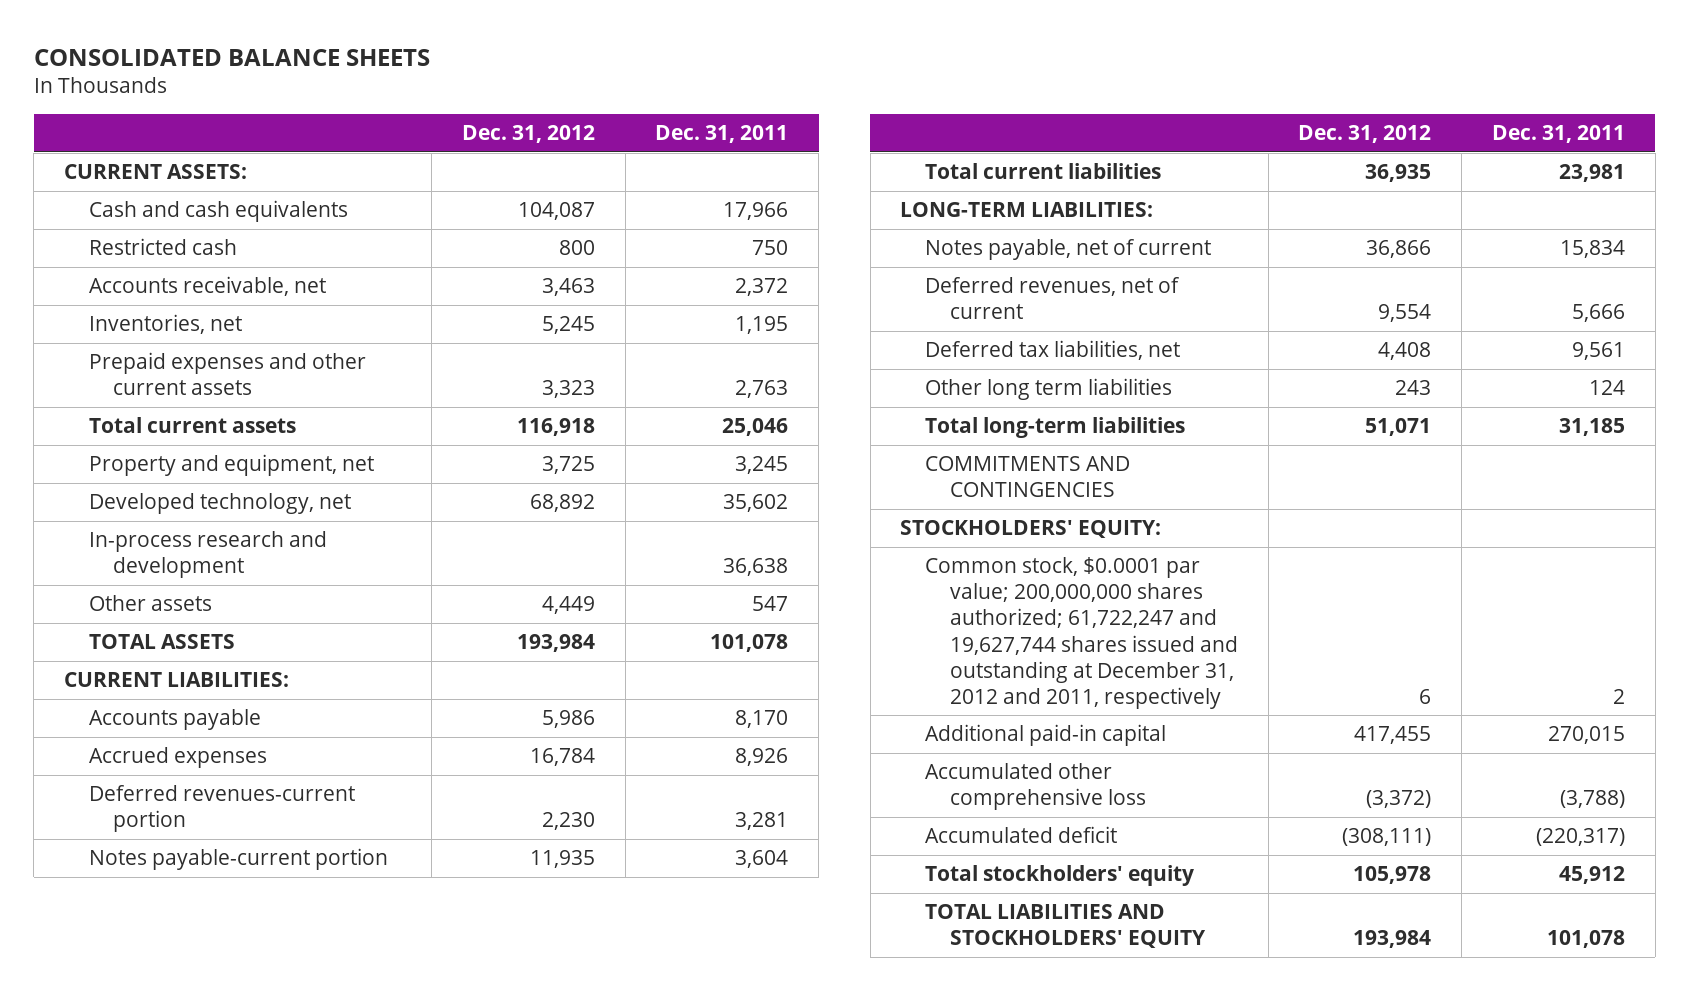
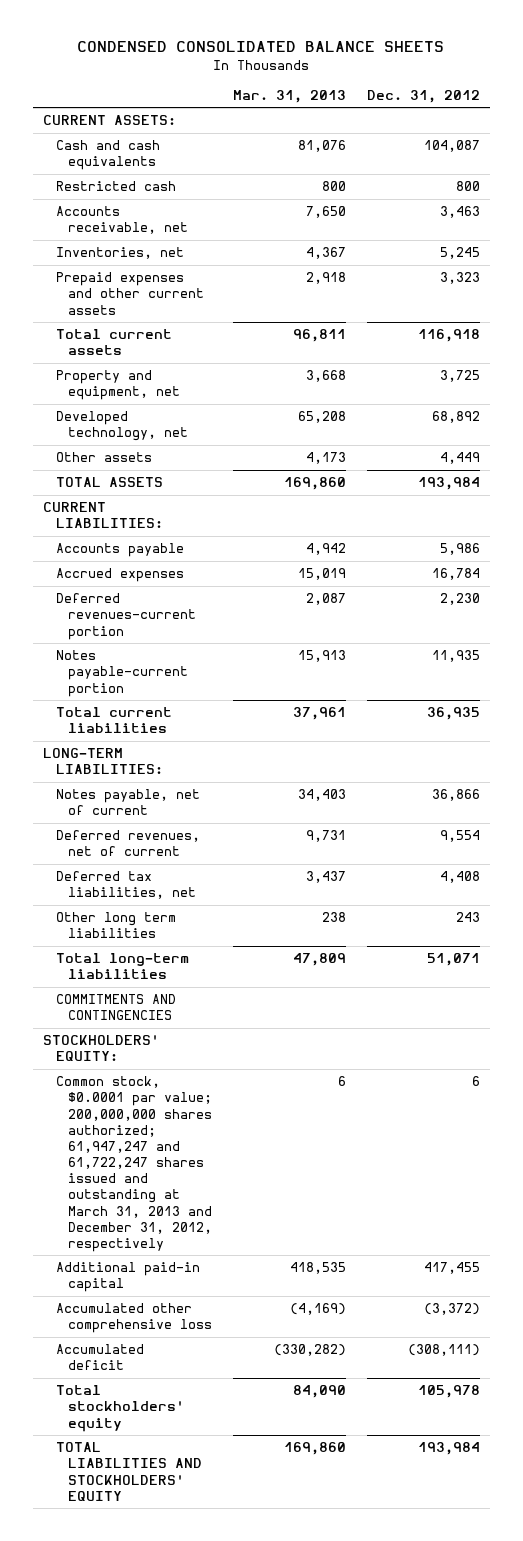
[33,48,430,66] CONSOLIDATED BALANCE SHEETS -> [77,41,445,53] CONDENSED CONSOLIDATED BALANCE SHEETS
[655,125,789,144] Dec. 31, 2011 -> none
none -> [233,89,347,103] Mar. 31, 2013
[88,531,327,579] In-process research and development -> none
[925,557,1239,709] Common stock, $0.0001 par value; 200,000,000 shares authorized; 61,722,247 and 19,627,744 shares issued and outstanding at December 31, 2012 and 2011, respectively -> [55,1076,213,1252] Common stock, $0.0001 par value; 200,000,000 shares authorized; 61,947,247 and 61,722,247 shares issued and outstanding at March 31, 2013 and December 31, 2012, respectively

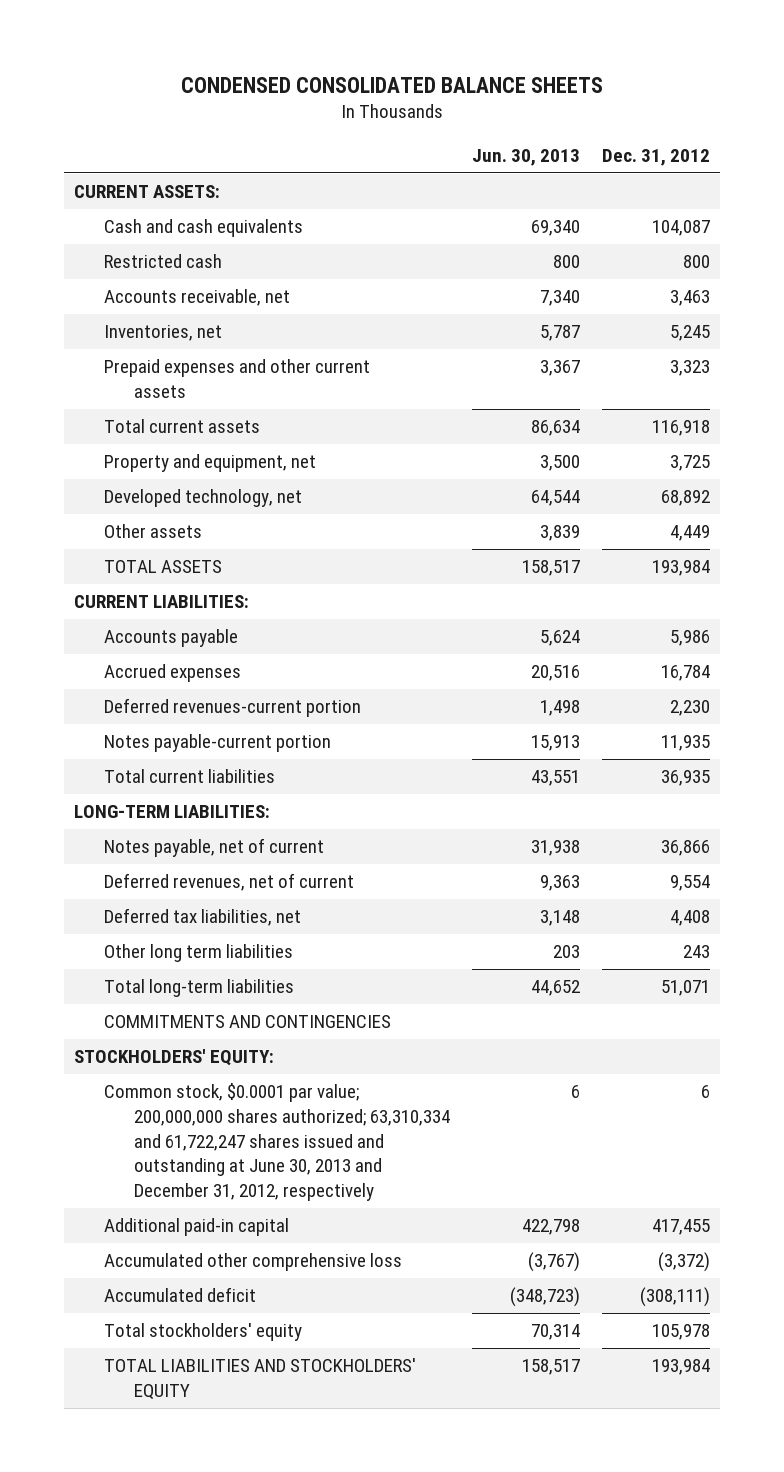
[233,89,347,103] Mar. 31, 2013 -> none
none -> [471,148,580,166] Jun. 30, 2013
[55,1076,213,1252] Common stock, $0.0001 par value; 200,000,000 shares authorized; 61,947,247 and 61,722,247 shares issued and outstanding at March 31, 2013 and December 31, 2012, respectively -> [104,1083,451,1201] Common stock, $0.0001 par value; 200,000,000 shares authorized; 63,310,334 and 61,722,247 shares issued and outstanding at June 30, 2013 and December 31, 2012, respectively

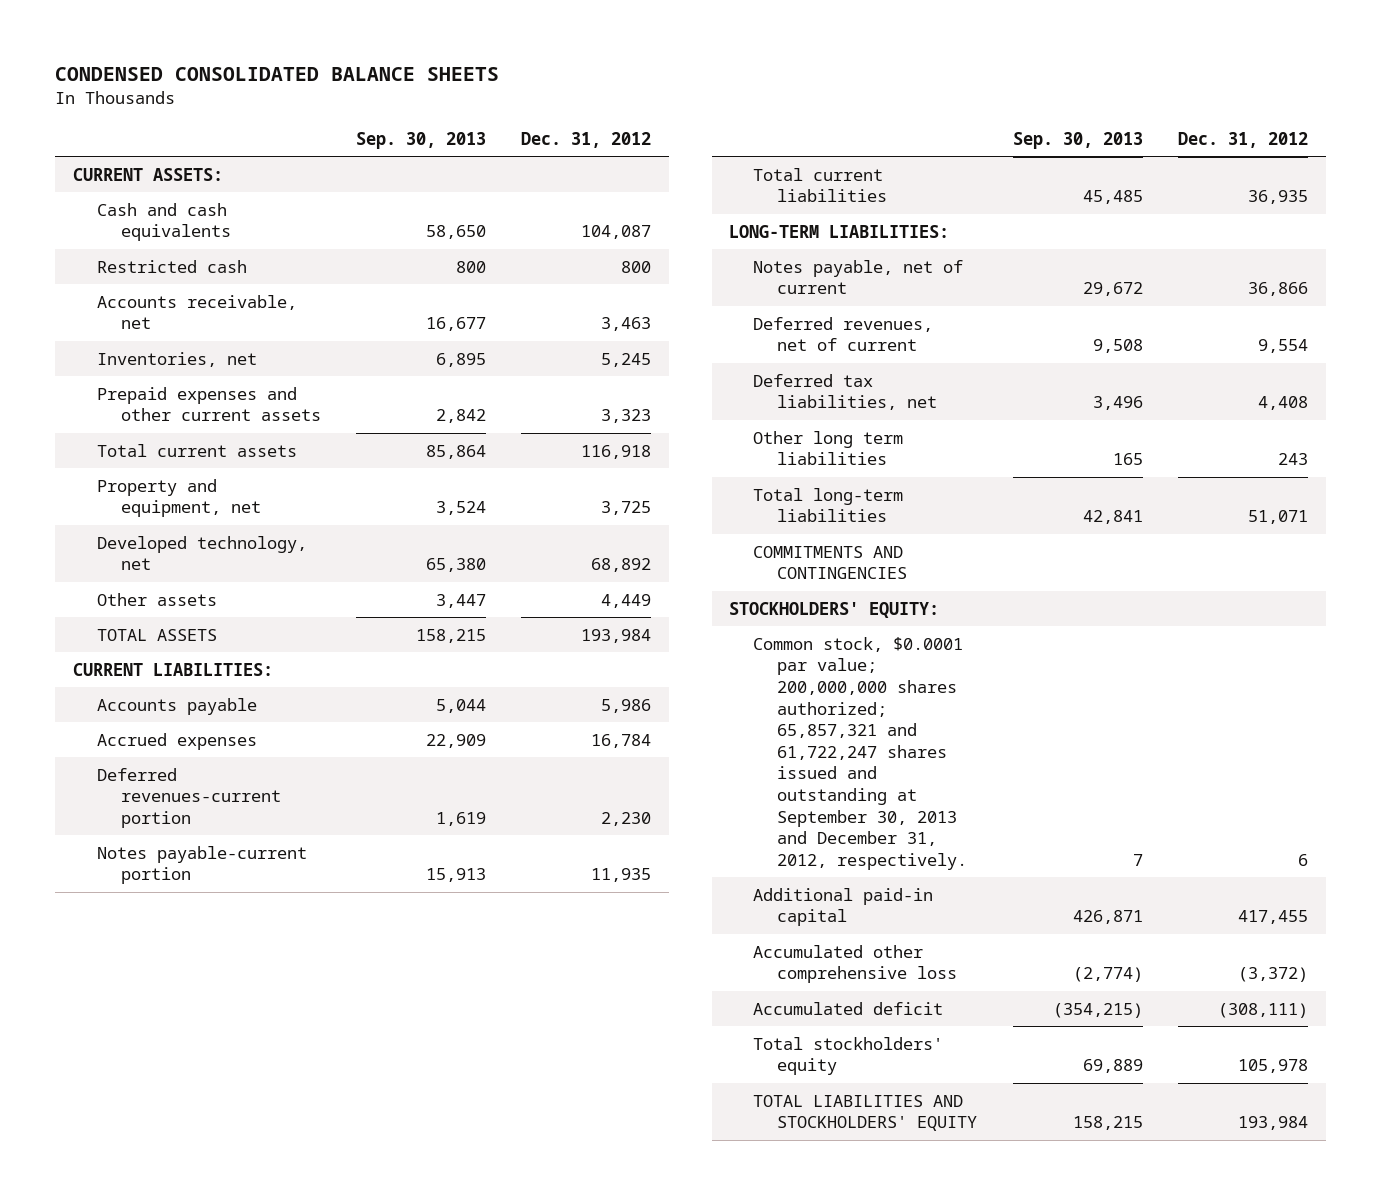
[471,148,580,166] Jun. 30, 2013 -> none
none -> [356,131,487,149] Sep. 30, 2013
[104,1083,451,1201] Common stock, $0.0001 par value; 200,000,000 shares authorized; 63,310,334 and 61,722,247 shares issued and outstanding at June 30, 2013 and December 31, 2012, respectively -> [753,636,968,871] Common stock, $0.0001 par value; 200,000,000 shares authorized; 65,857,321 and 61,722,247 shares issued and outstanding at September 30, 2013 and December 31, 2012, respectively.

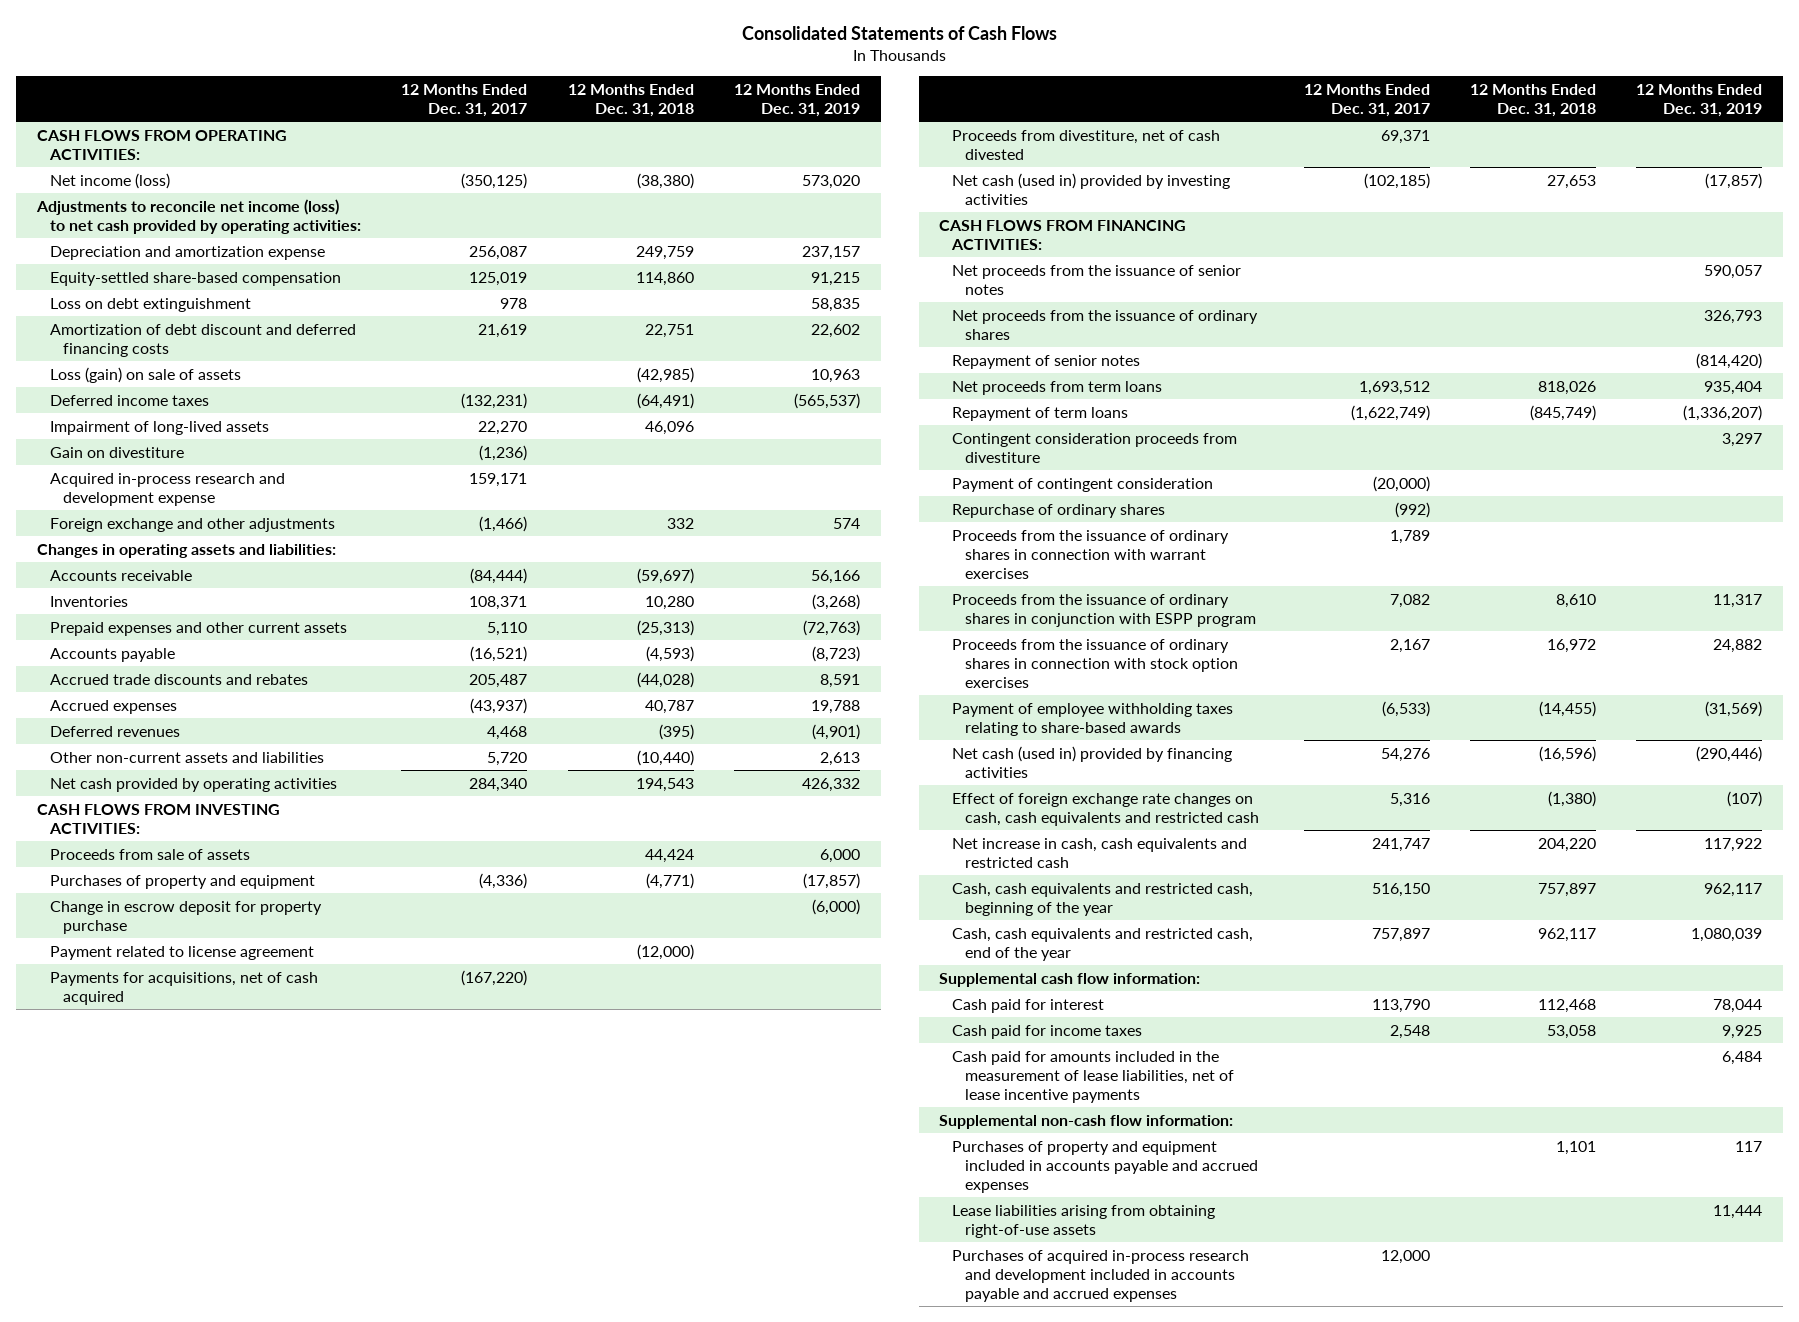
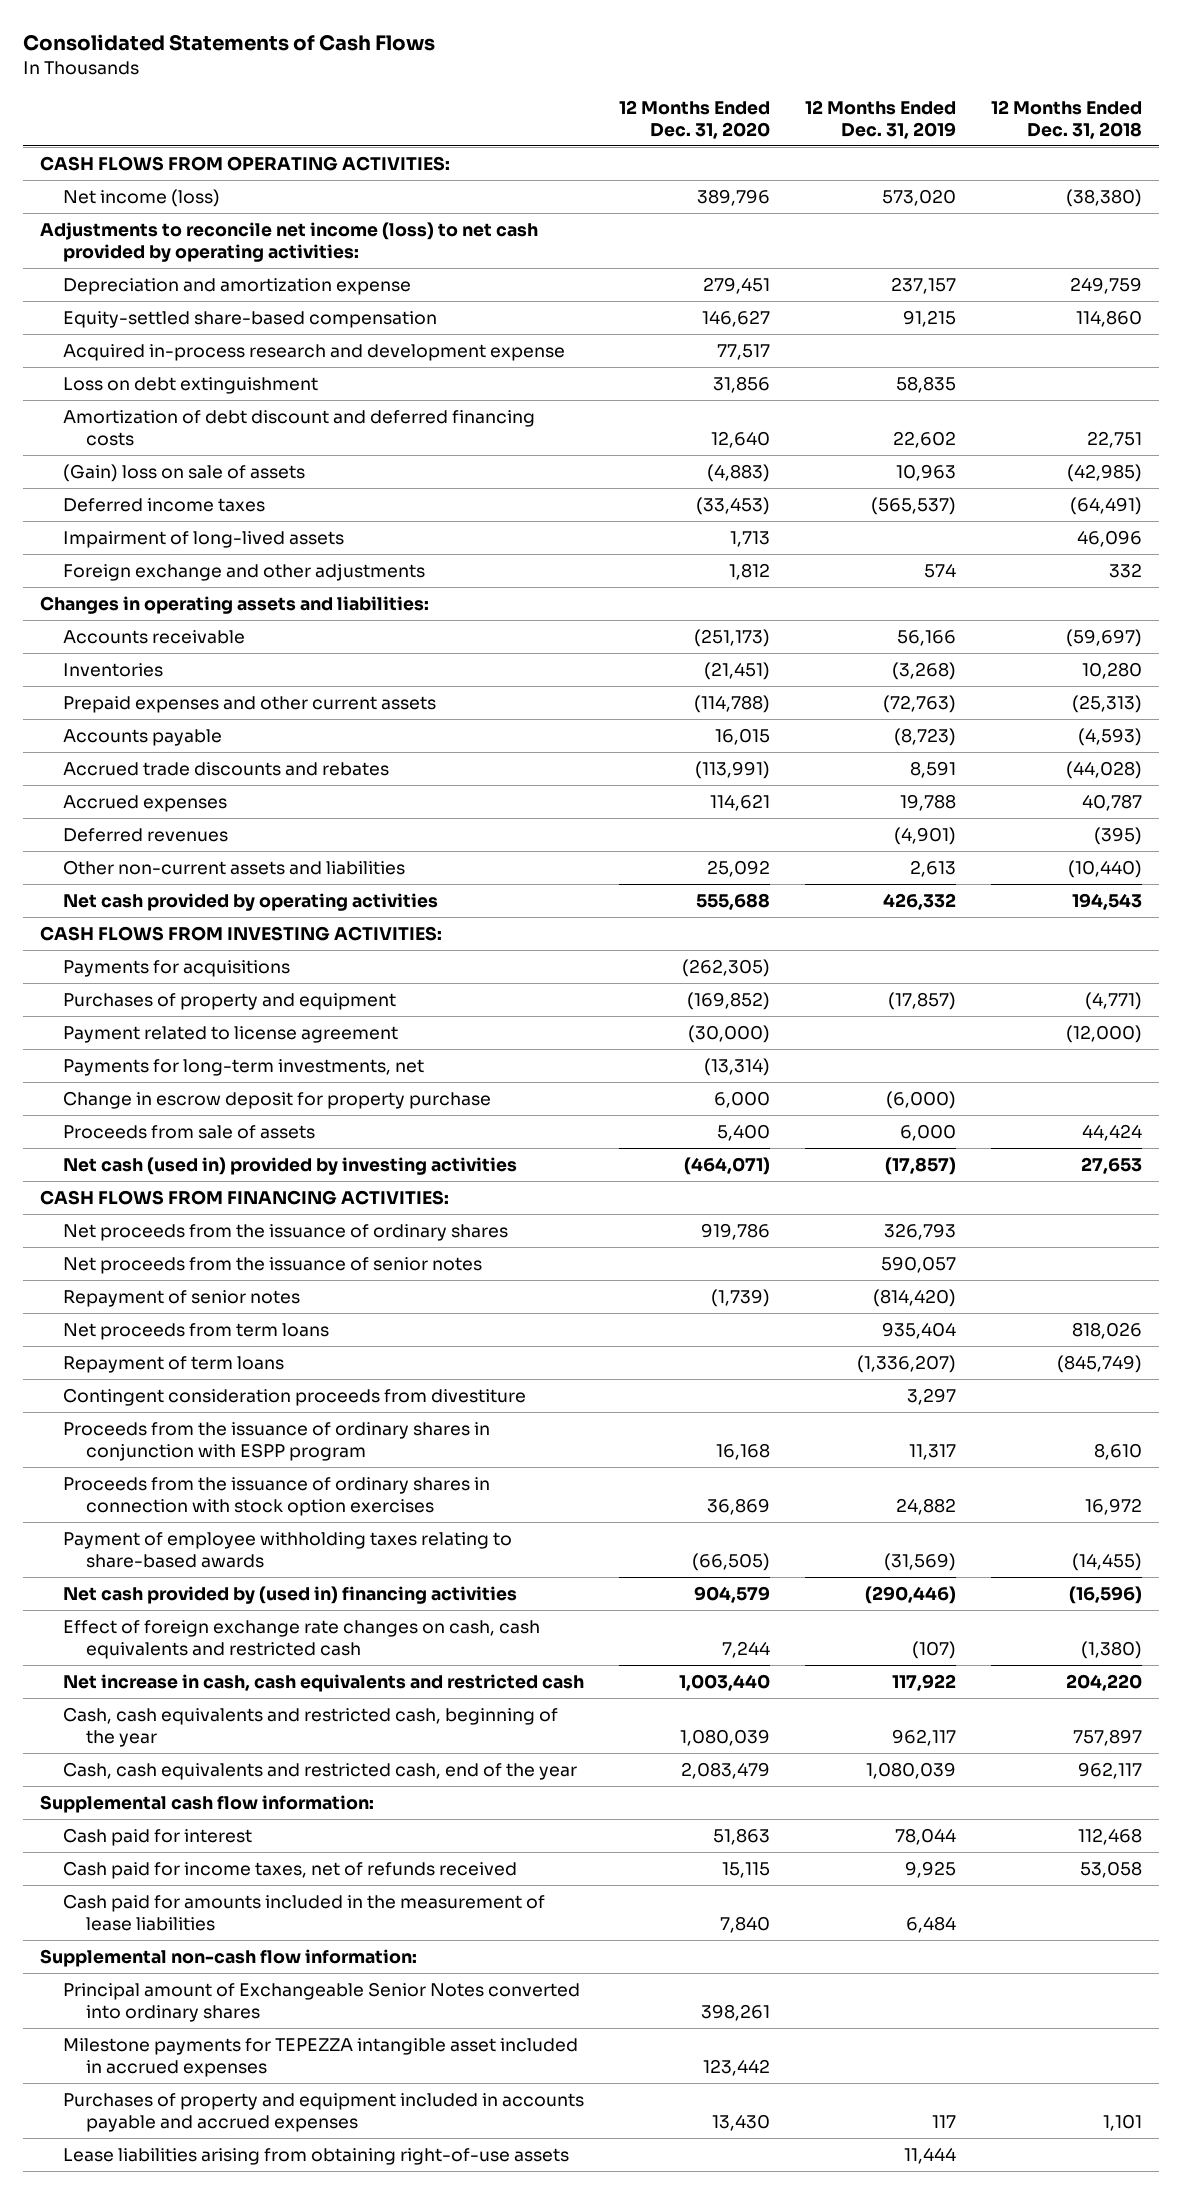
[401,83,528,117] 12 Months Ended Dec. 31, 2017 -> none
none -> [619,99,771,139] 12 Months Ended Dec. 31, 2020
[49,472,285,506] Acquired in-process research and development expense -> [63,343,566,361] Acquired in-process research and development expense
[49,366,241,383] Loss (gain) on sale of assets -> [63,463,306,482] (Gain) loss on sale of assets
[49,446,184,458] Gain on divestiture -> none
none -> [63,959,291,977] Payments for acquisitions
[49,971,318,1005] Payments for acquisitions, net of cash acquired -> none
[952,129,1221,160] Proceeds from divestiture, net of cash divested -> none
none -> [63,1058,425,1076] Payments for long-term investments, net
[49,900,322,934] Change in escrow deposit for property purchase -> [63,1090,492,1109] Change in escrow deposit for property purchase
[49,848,250,860] Proceeds from sale of assets -> [63,1124,316,1139] Proceeds from sale of assets
[952,264,1242,295] Net proceeds from the issuance of senior notes -> [63,1256,483,1274] Net proceeds from the issuance of senior notes
[952,477,1214,492] Payment of contingent consideration -> none
[952,503,1166,518] Repurchase of ordinary shares -> none
[952,529,1230,579] Proceeds from the issuance of ordinary shares in connection with warrant exercises -> none
[952,745,1233,778] Net cash (used in) provided by financing activities -> [63,1585,518,1604] Net cash provided by (used in) financing activities
[952,1024,1143,1039] Cash paid for income taxes -> [63,1860,518,1879] Cash paid for income taxes, net of refunds received
[952,1050,1235,1103] Cash paid for amounts included in the measurement of lease liabilities, net of lease incentive payments -> [63,1893,546,1931] Cash paid for amounts included in the measurement of lease liabilities
none -> [63,1981,581,2022] Principal amount of Exchangeable Senior Notes converted into ordinary shares
none -> [63,2037,579,2077] Milestone payments for TEPEZZA intangible asset included in accrued expenses
[952,1249,1250,1302] Purchases of acquired in-process research and development included in accounts payable and accrued expenses -> none

